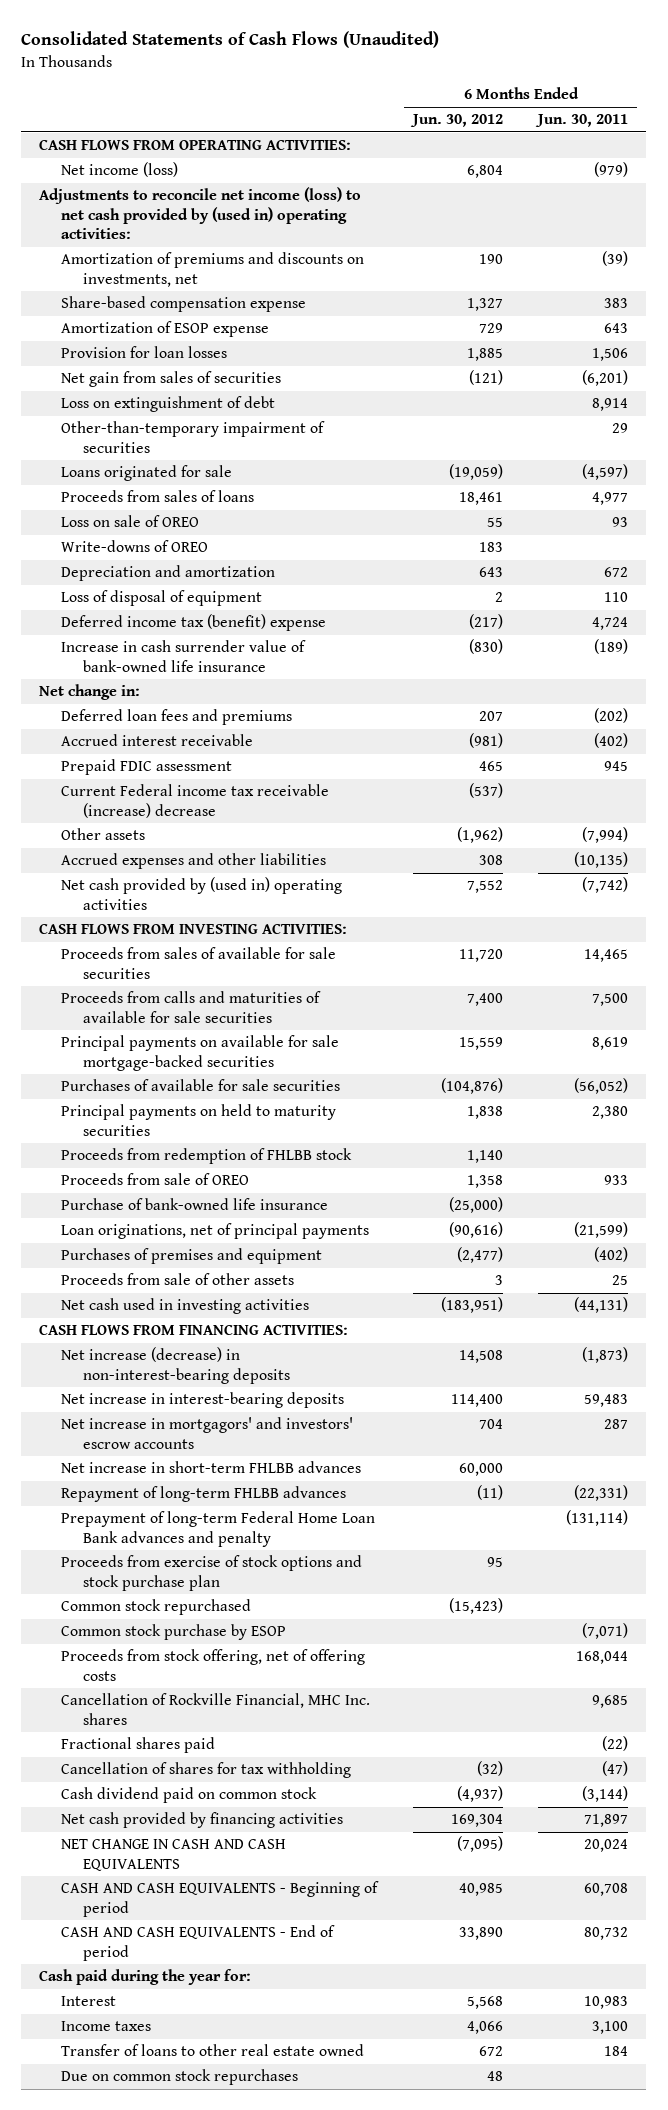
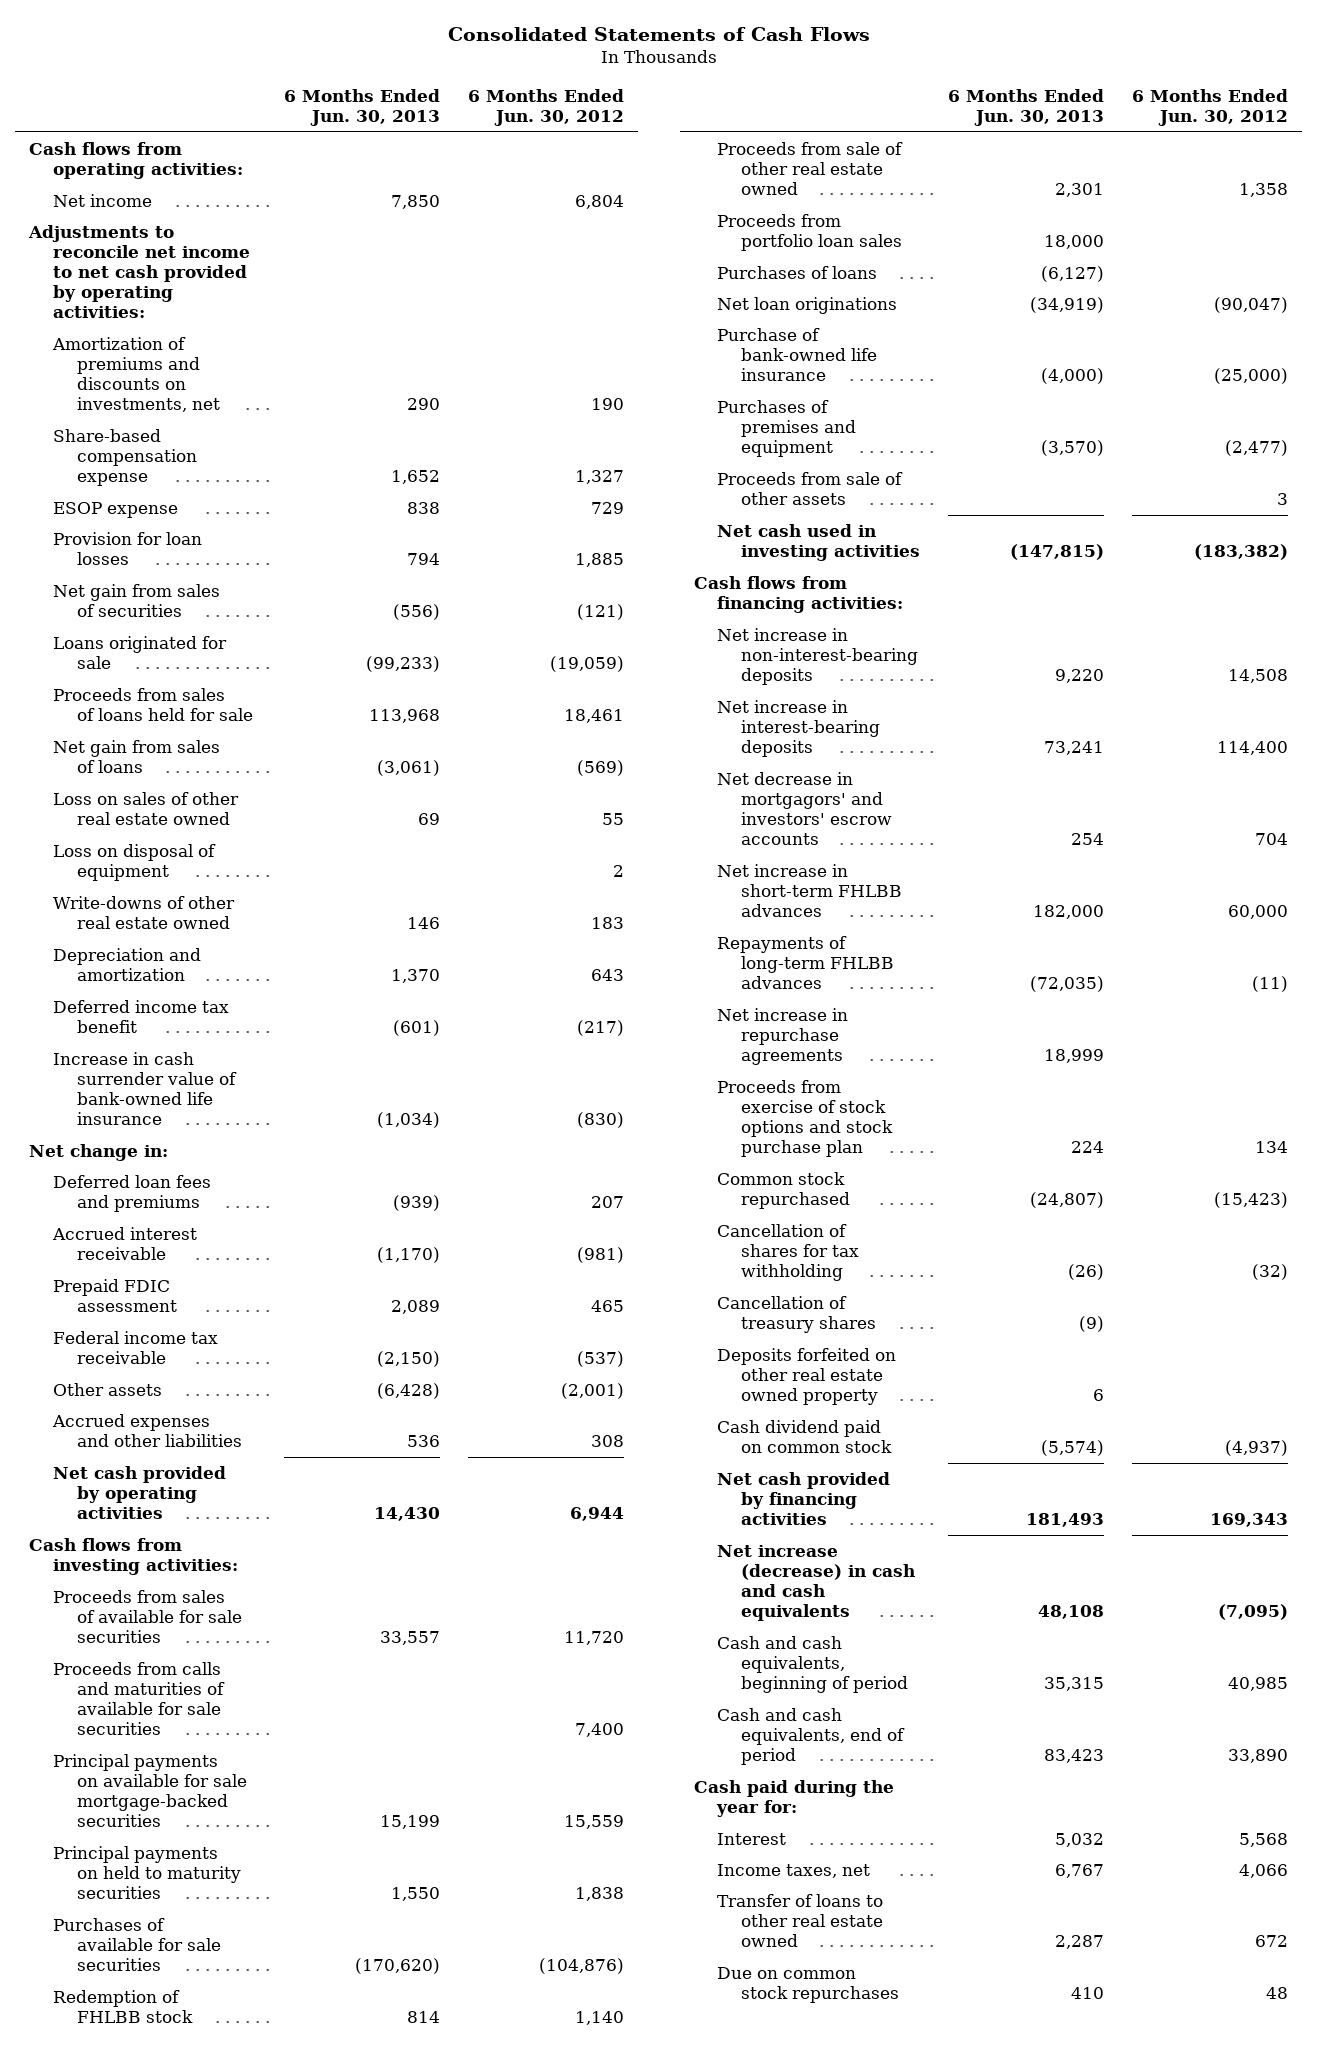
[21,31,440,49] Consolidated Statements of Cash Flows (Unaudited) -> [447,27,870,42] Consolidated Statements of Cash Flows
[535,114,629,128] Jun. 30, 2011 -> none
none -> [283,88,440,126] 6 Months Ended Jun. 30, 2013
[39,139,352,151] CASH FLOWS FROM OPERATING ACTIVITIES: -> [29,141,243,179] Cash flows from operating activities:
[60,162,178,178] Net income (loss) -> [52,193,152,207] Net income
[39,187,362,240] Adjustments to reconcile net income (loss) to net cash provided by (used in) operating activities: -> [28,224,250,319] Adjustments to reconcile net income to net cash provided by operating activities:
[60,321,269,338] Amortization of ESOP expense -> [52,501,178,518] ESOP expense
[60,396,275,413] Loss on extinguishment of debt -> none
[60,421,325,453] Other-than-temporary impairment of securities -> none
[60,490,254,503] Proceeds from sales of loans -> [52,687,253,721] Proceeds from sales of loans held for sale
none -> [52,739,220,773] Net gain from sales of loans
[60,515,199,528] Loss on sale of OREO -> [52,791,239,825] Loss on sales of other real estate owned
none -> [52,843,216,881] Loss on disposal of equipment
[60,540,208,553] Write-downs of OREO -> [52,895,235,929] Write-downs of other real estate owned
[60,590,262,607] Loss of disposal of equipment -> none
[60,614,326,632] Deferred income tax (benefit) expense -> [52,999,229,1033] Deferred income tax benefit
[60,784,329,818] Current Federal income tax receivable (increase) decrease -> [52,1330,218,1364] Federal income tax receivable
[456,827,503,844] (1,962) -> [560,1382,624,1399] (2,001)
[60,877,342,910] Net cash provided by (used in) operating activities -> [52,1465,226,1520] Net cash provided by operating activities
[466,880,503,894] 7,552 -> [569,1507,624,1522] 6,944
[39,923,348,935] CASH FLOWS FROM INVESTING ACTIVITIES: -> [29,1537,238,1575] Cash flows from investing activities:
[60,1079,340,1092] Purchases of available for sale securities -> [52,1917,221,1972] Purchases of available for sale securities
[60,1148,352,1165] Proceeds from redemption of FHLBB stock -> [52,1989,193,2023] Redemption of FHLBB stock
[60,1173,249,1186] Proceeds from sale of OREO -> [717,141,904,196] Proceeds from sale of other real estate owned
none -> [717,213,902,251] Proceeds from portfolio loan sales
none -> [717,265,878,279] Purchases of loans
none -> [717,296,898,314] Net loan originations
[60,1223,369,1240] Loan originations, net of principal payments -> none
[440,1297,503,1314] (183,951) -> [1194,543,1289,560] (183,382)
[39,1324,349,1336] CASH FLOWS FROM FINANCING ACTIVITIES: -> [693,575,904,613] Cash flows from financing activities:
[60,1347,290,1384] Net increase (decrease) in non-interest-bearing deposits -> [717,627,918,686] Net increase in non-interest-bearing deposits
[60,1417,353,1449] Net increase in mortgagors' and investors' escrow accounts -> [717,771,892,846] Net decrease in mortgagors' and investors' escrow accounts
[60,1511,375,1547] Prepayment of long-term Federal Home Loan Bank advances and penalty -> none
[60,1486,346,1503] Repayment of long-term FHLBB advances -> [717,935,894,990] Repayments of long-term FHLBB advances
none -> [717,1007,849,1066] Net increase in repurchase agreements
[486,1557,503,1568] 95 -> [1255,1141,1289,1154] 134
[60,1624,286,1641] Common stock purchase by ESOP -> none
[60,1649,365,1681] Proceeds from stock offering, net of offering costs -> none
[60,1693,370,1725] Cancellation of Rockville Financial, MHC Inc. shares -> none
[60,1737,215,1754] Fractional shares paid -> none
none -> [717,1295,876,1333] Cancellation of treasury shares
none -> [717,1347,897,1406] Deposits forfeited on other real estate owned property
[450,1814,503,1828] 169,304 -> [1210,1513,1289,1528] 169,343
[60,1839,286,1871] NET CHANGE IN CASH AND CASH EQUIVALENTS -> [717,1544,915,1622] Net increase (decrease) in cash and cash equivalents
[60,1881,379,1917] CASH AND CASH EQUIVALENTS - Beginning of period -> [717,1635,908,1694] Cash and cash equivalents, beginning of period
[60,1925,335,1961] CASH AND CASH EQUIVALENTS - End of period -> [717,1707,905,1766] Cash and cash equivalents, end of period
[60,2021,151,2032] Income taxes -> [717,1863,871,1878] Income taxes, net

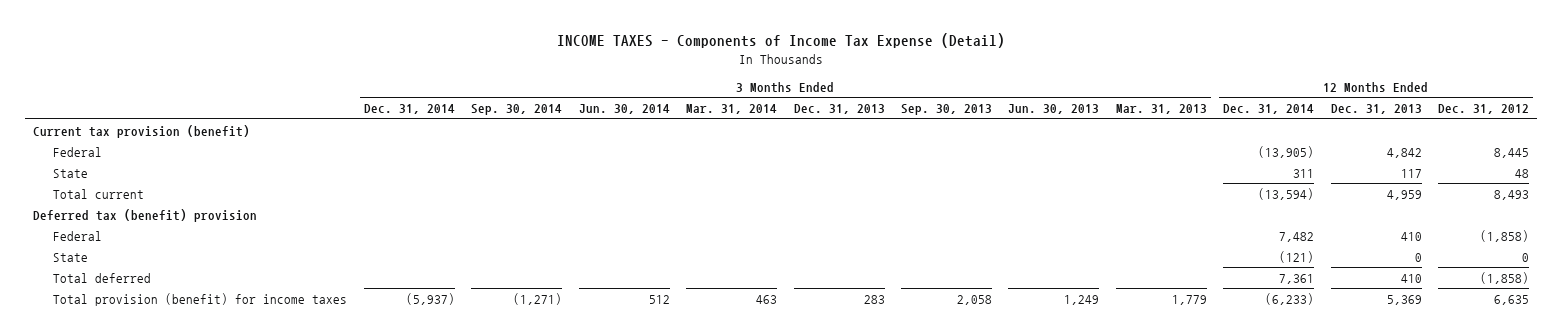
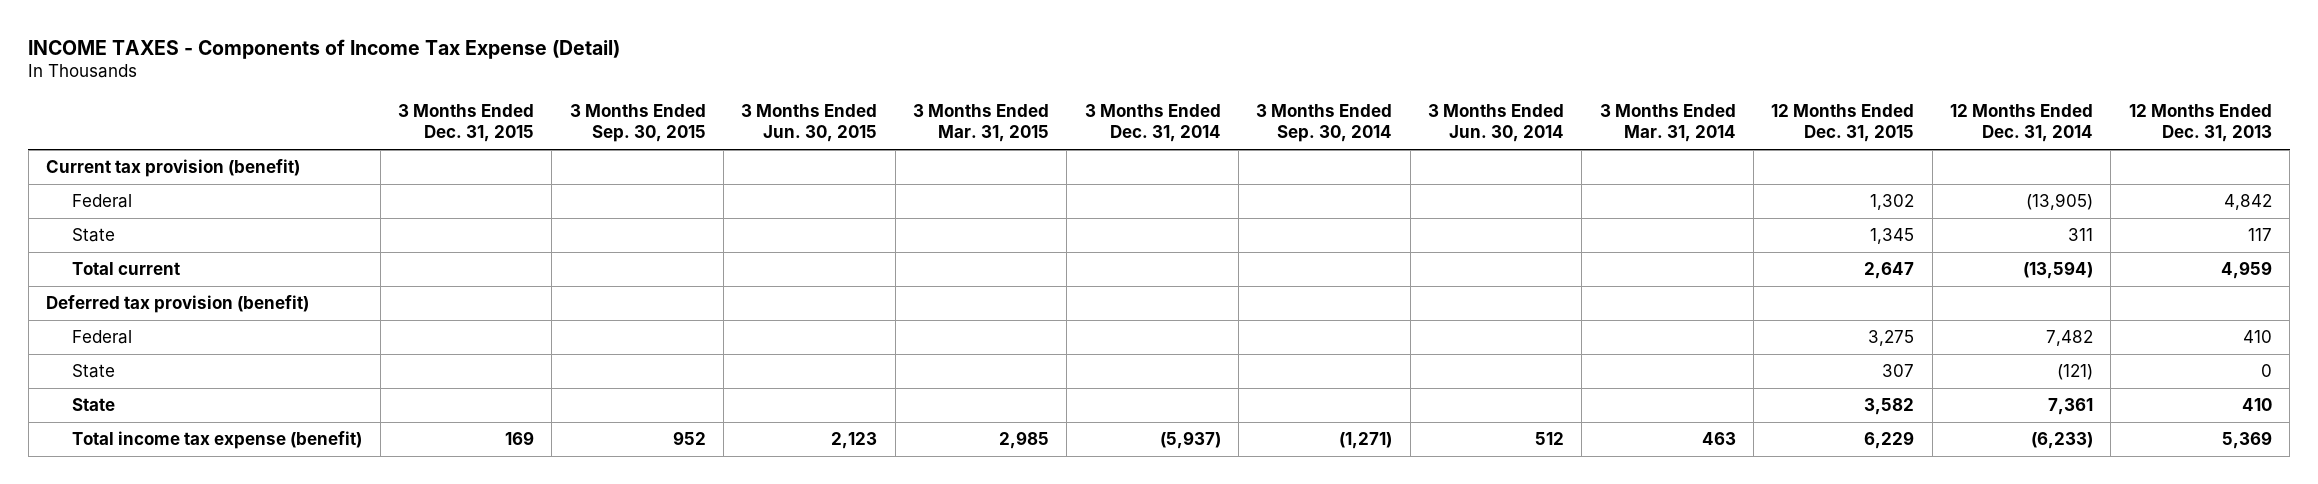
[793,104,885,115] Dec. 31, 2013 -> none
[901,104,993,116] Sep. 30, 2013 -> none
[1008,104,1100,115] Jun. 30, 2013 -> none
[1115,104,1207,115] Mar. 31, 2013 -> none
[1438,104,1530,115] Dec. 31, 2012 -> none
none -> [397,104,534,143] 3 Months Ended Dec. 31, 2015
none -> [569,104,706,143] 3 Months Ended Sep. 30, 2015
none -> [741,104,878,143] 3 Months Ended Jun. 30, 2015
none -> [912,104,1049,143] 3 Months Ended Mar. 31, 2015
none -> [1771,104,1915,143] 12 Months Ended Dec. 31, 2015
[32,208,257,222] Deferred tax (benefit) provision -> [46,294,310,313] Deferred tax provision (benefit)
[53,272,152,283] Total deferred -> [72,397,116,411] State
[53,292,348,306] Total provision (benefit) for income taxes -> [72,430,363,449] Total income tax expense (benefit)

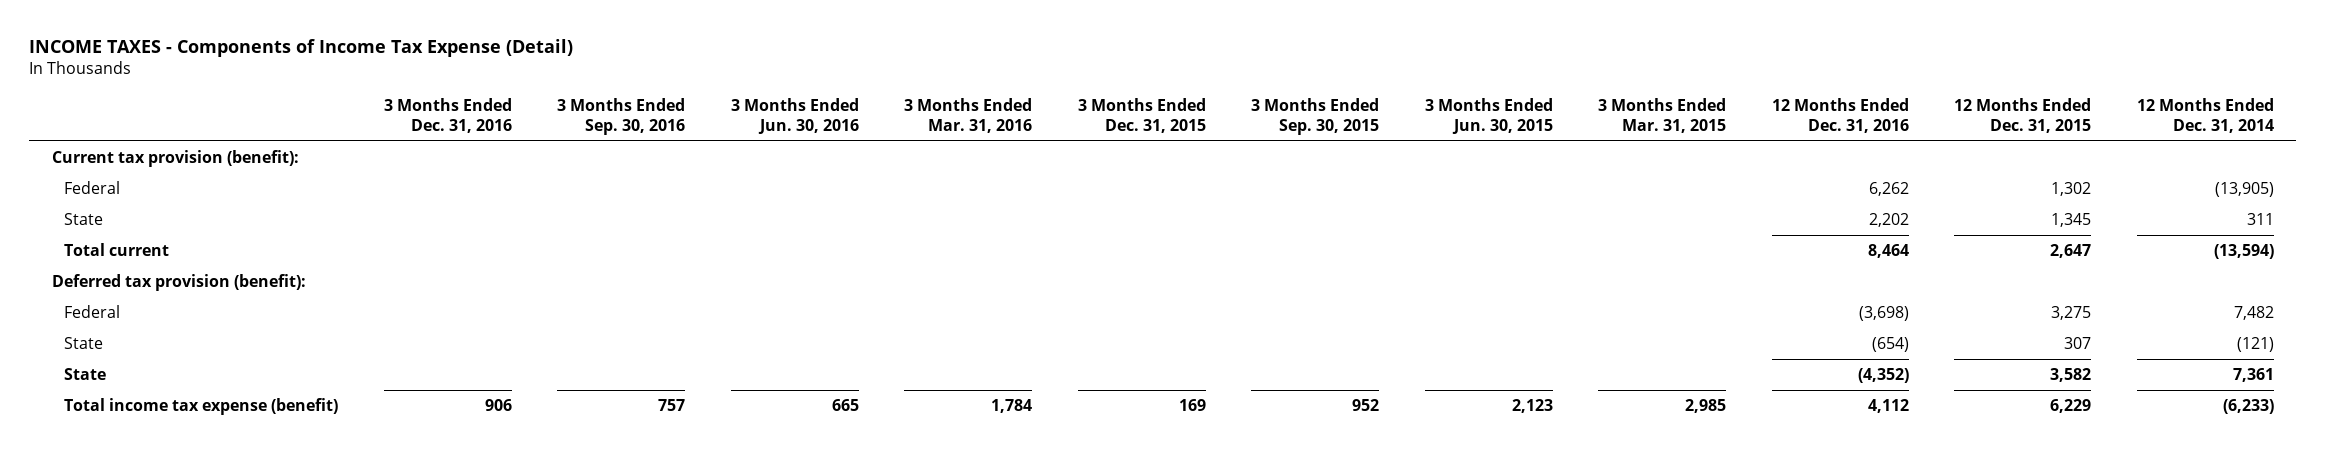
[1084,104,1221,143] 3 Months Ended Dec. 31, 2014 -> none
[1256,104,1393,143] 3 Months Ended Sep. 30, 2014 -> none
[1427,104,1564,143] 3 Months Ended Jun. 30, 2014 -> none
[1599,104,1736,143] 3 Months Ended Mar. 31, 2014 -> none
[2128,104,2272,143] 12 Months Ended Dec. 31, 2013 -> none
none -> [383,97,512,133] 3 Months Ended Dec. 31, 2016
none -> [557,97,686,135] 3 Months Ended Sep. 30, 2016
none -> [730,97,859,134] 3 Months Ended Jun. 30, 2016
none -> [904,97,1033,133] 3 Months Ended Mar. 31, 2016
none -> [1771,97,1909,133] 12 Months Ended Dec. 31, 2016
[46,158,301,177] Current tax provision (benefit) -> [51,150,299,168] Current tax provision (benefit):
[46,294,310,313] Deferred tax provision (benefit) -> [51,274,306,292] Deferred tax provision (benefit):

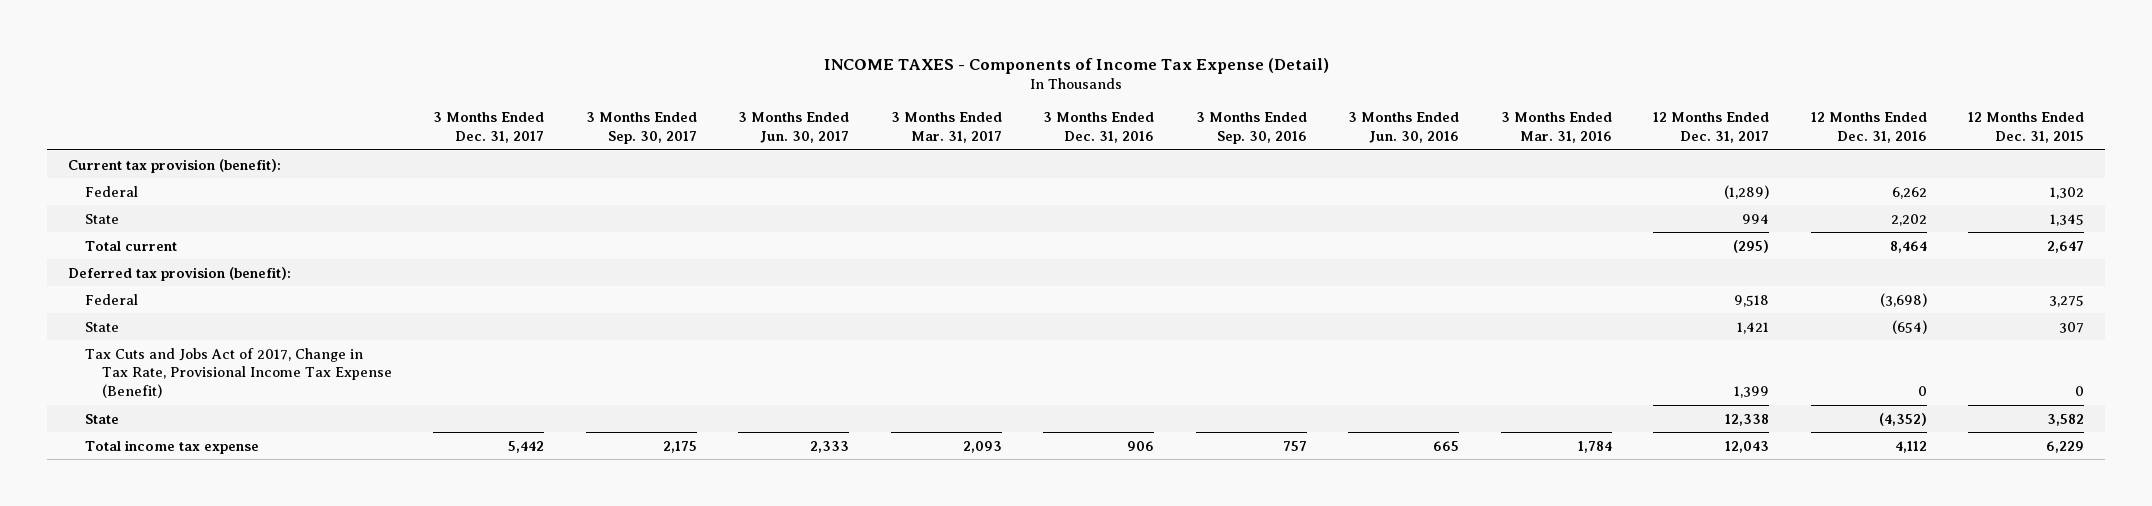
[1077,97,1206,133] 3 Months Ended Dec. 31, 2015 -> none
[1251,97,1380,135] 3 Months Ended Sep. 30, 2015 -> none
[1424,97,1553,134] 3 Months Ended Jun. 30, 2015 -> none
[1598,97,1727,133] 3 Months Ended Mar. 31, 2015 -> none
[2136,97,2274,133] 12 Months Ended Dec. 31, 2014 -> none
none -> [433,112,545,143] 3 Months Ended Dec. 31, 2017
none -> [585,112,697,144] 3 Months Ended Sep. 30, 2017
none -> [738,112,850,143] 3 Months Ended Jun. 30, 2017
none -> [890,112,1002,143] 3 Months Ended Mar. 31, 2017
none -> [1653,112,1770,143] 12 Months Ended Dec. 31, 2017
none -> [84,347,393,398] Tax Cuts and Jobs Act of 2017, Change in Tax Rate, Provisional Income Tax Expense (Benefit)
[64,398,339,416] Total income tax expense (benefit) -> [84,439,259,454] Total income tax expense

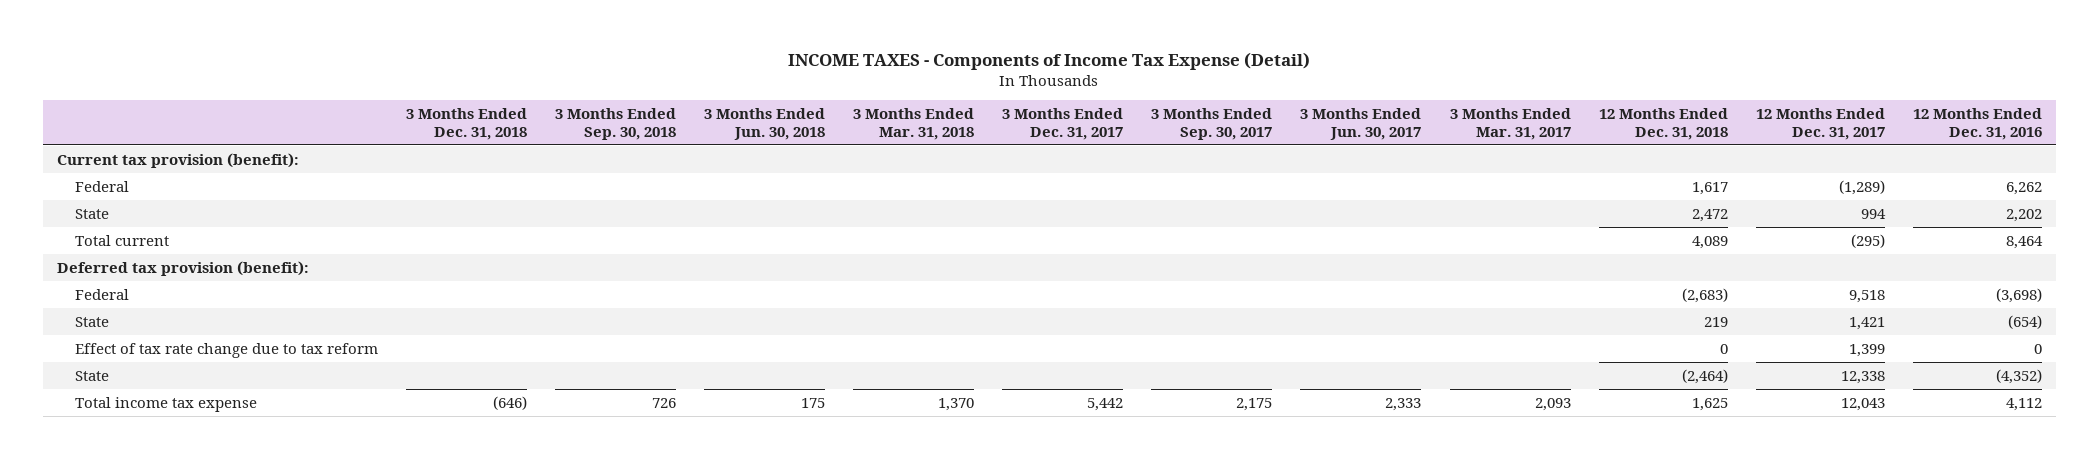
[1043,112,1155,143] 3 Months Ended Dec. 31, 2016 -> none
[1195,112,1307,144] 3 Months Ended Sep. 30, 2016 -> none
[1348,112,1460,143] 3 Months Ended Jun. 30, 2016 -> none
[1500,112,1612,143] 3 Months Ended Mar. 31, 2016 -> none
[1968,112,2085,143] 12 Months Ended Dec. 31, 2015 -> none
none -> [405,107,527,140] 3 Months Ended Dec. 31, 2018
none -> [554,107,676,140] 3 Months Ended Sep. 30, 2018
none -> [704,107,826,140] 3 Months Ended Jun. 30, 2018
none -> [853,107,975,140] 3 Months Ended Mar. 31, 2018
none -> [1598,107,1728,140] 12 Months Ended Dec. 31, 2018
[84,347,393,398] Tax Cuts and Jobs Act of 2017, Change in Tax Rate, Provisional Income Tax Expense (Benefit) -> [74,342,378,358] Effect of tax rate change due to tax reform

